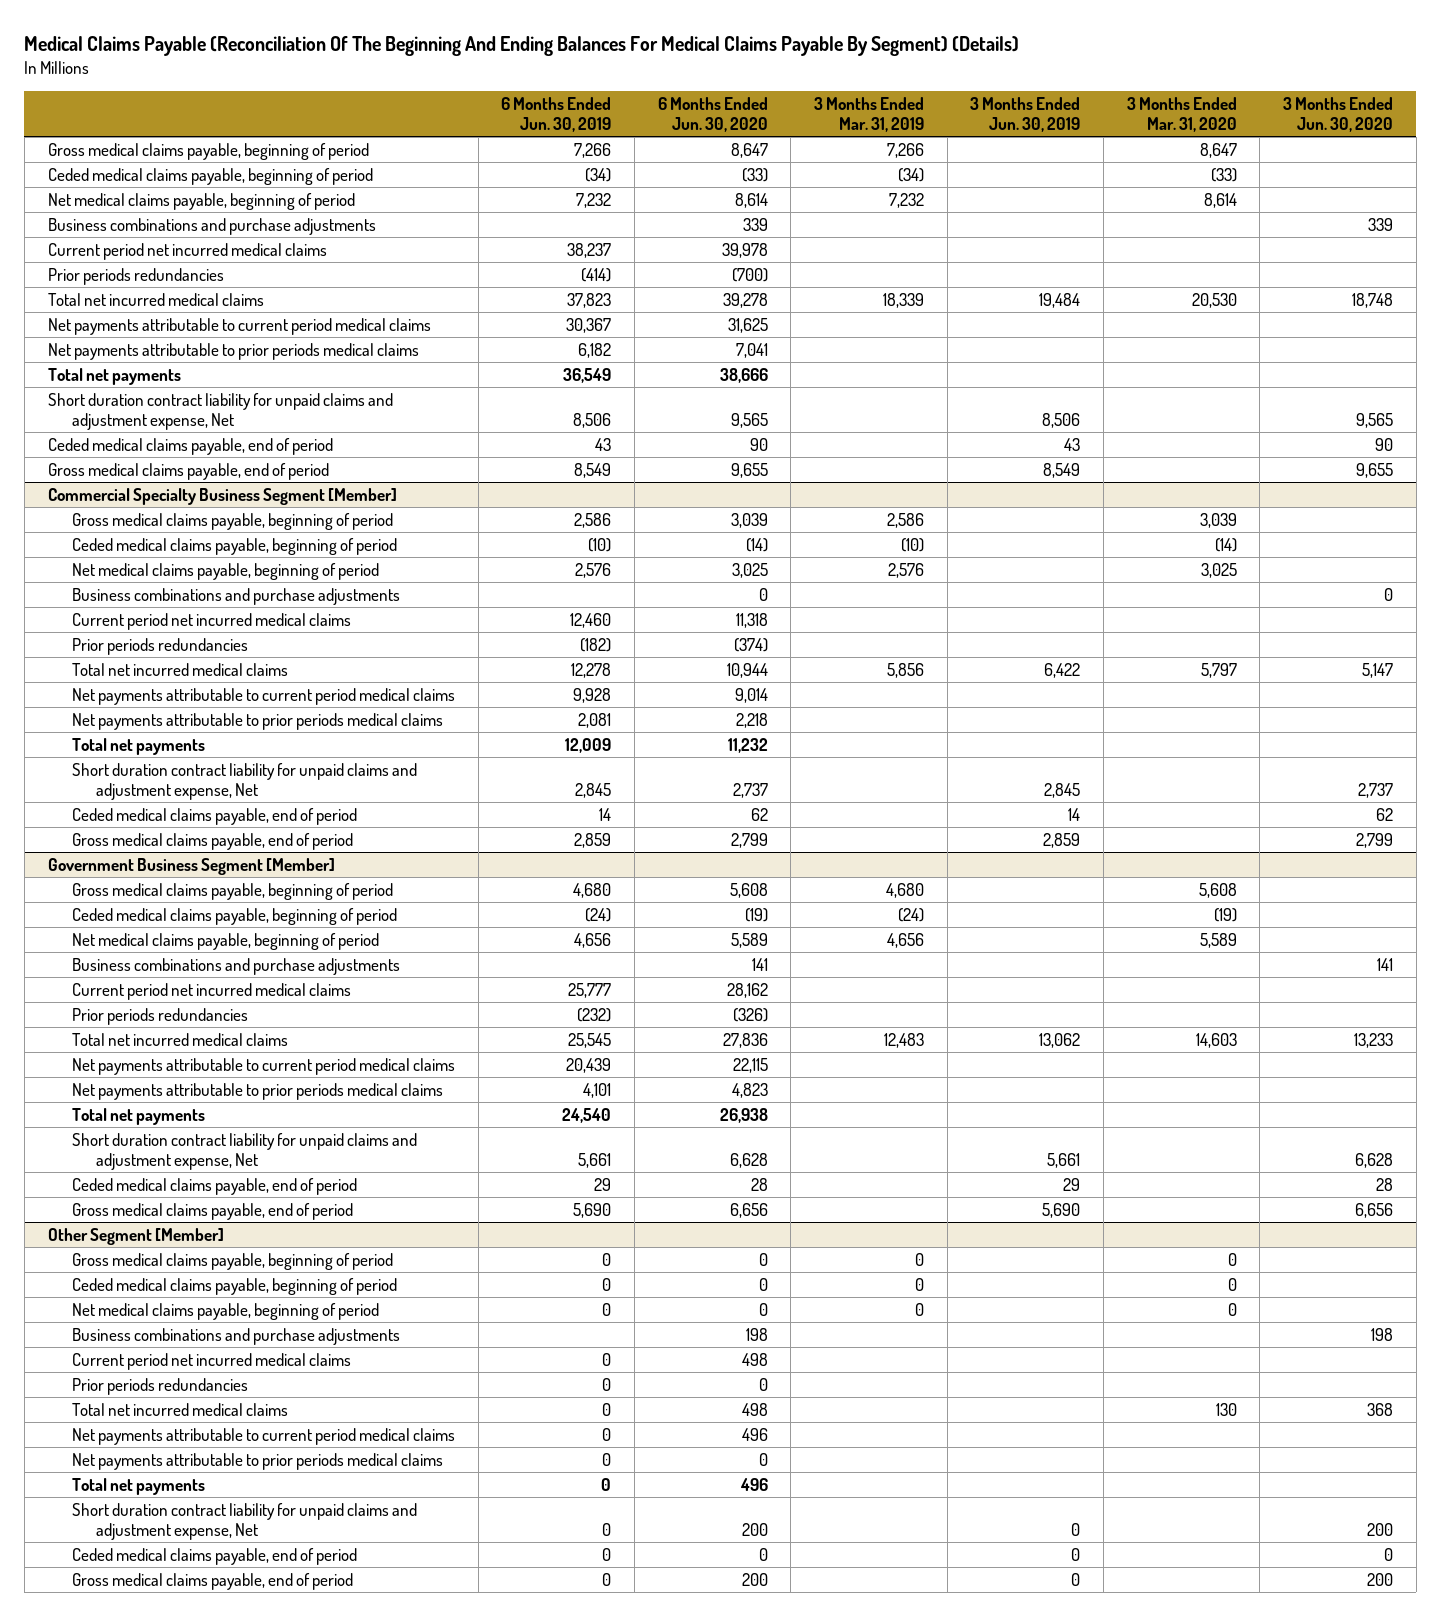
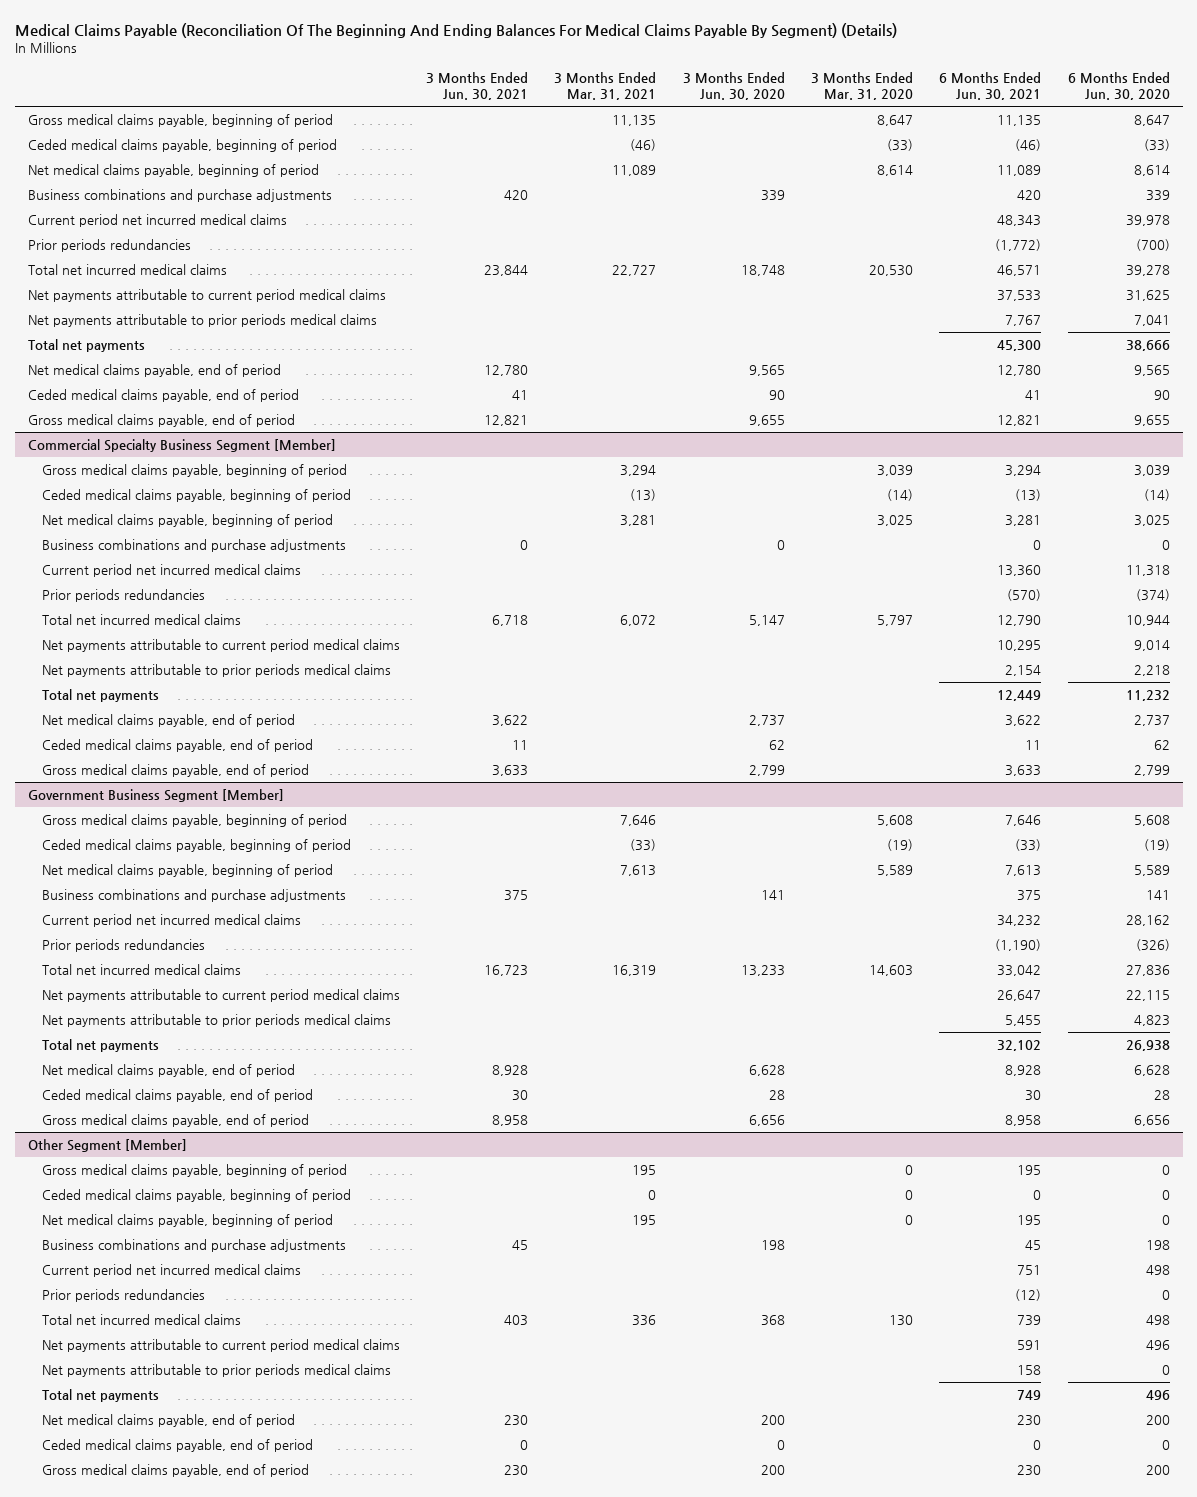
[501,97,612,132] 6 Months Ended Jun. 30, 2019 -> none
[813,97,924,132] 3 Months Ended Mar. 31, 2019 -> none
[970,97,1081,132] 3 Months Ended Jun. 30, 2019 -> none
none -> [425,72,528,101] 3 Months Ended Jun. 30, 2021
none -> [554,72,657,101] 3 Months Ended Mar. 31, 2021
none -> [939,72,1042,101] 6 Months Ended Jun. 30, 2021
[47,392,393,430] Short duration contract liability for unpaid claims and adjustment expense, Net -> [27,364,281,378] Net medical claims payable, end of period
[71,762,417,800] Short duration contract liability for unpaid claims and adjustment expense, Net -> [41,714,295,728] Net medical claims payable, end of period
[71,1132,417,1170] Short duration contract liability for unpaid claims and adjustment expense, Net -> [41,1064,295,1078] Net medical claims payable, end of period
[71,1502,417,1540] Short duration contract liability for unpaid claims and adjustment expense, Net -> [41,1414,295,1428] Net medical claims payable, end of period

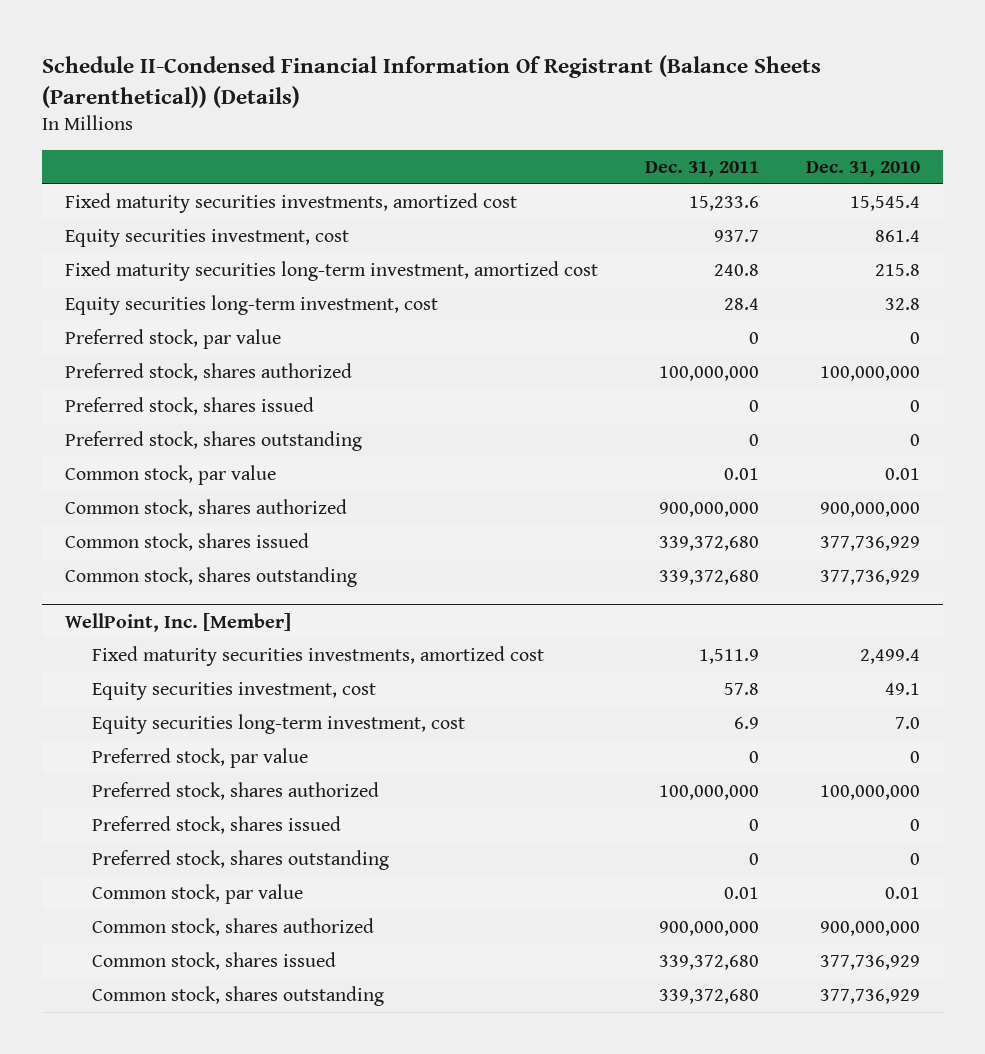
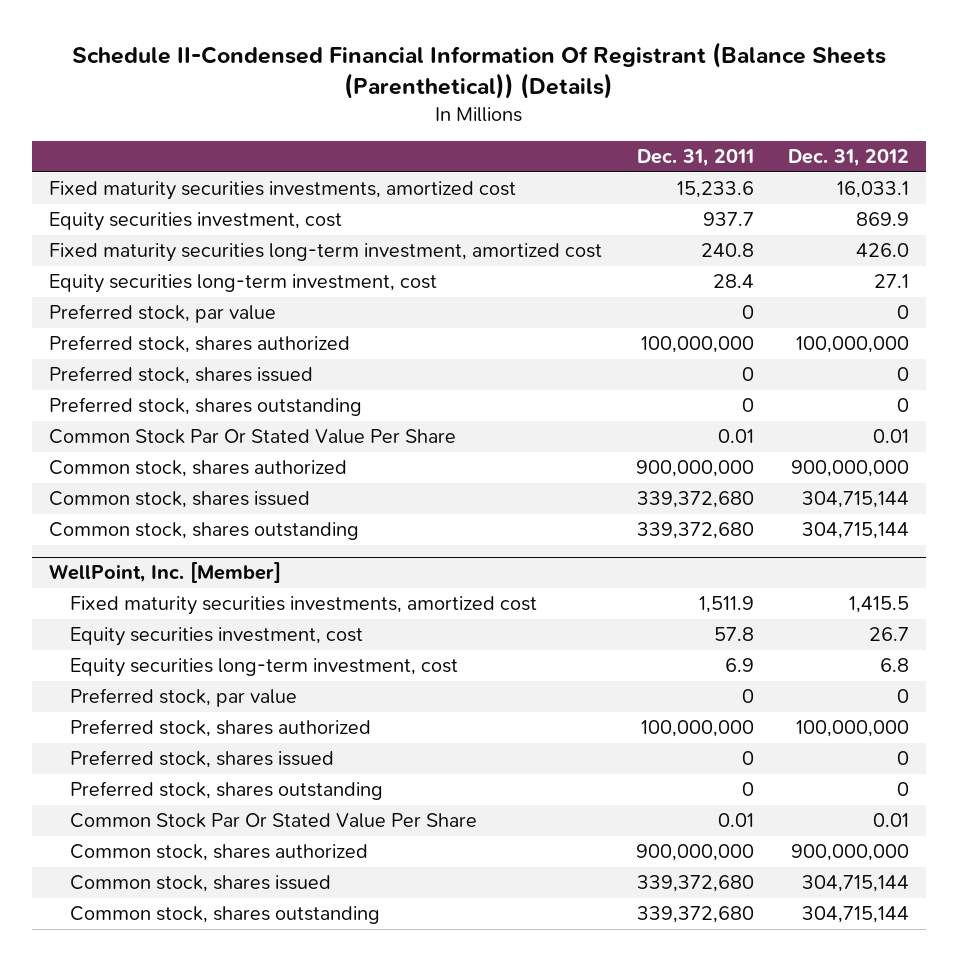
[805,161,920,178] Dec. 31, 2010 -> none
none -> [788,149,910,168] Dec. 31, 2012
[65,464,277,485] Common stock, par value -> [49,429,457,445] Common Stock Par Or Stated Value Per Share
[91,883,303,904] Common stock, par value -> [70,813,478,829] Common Stock Par Or Stated Value Per Share

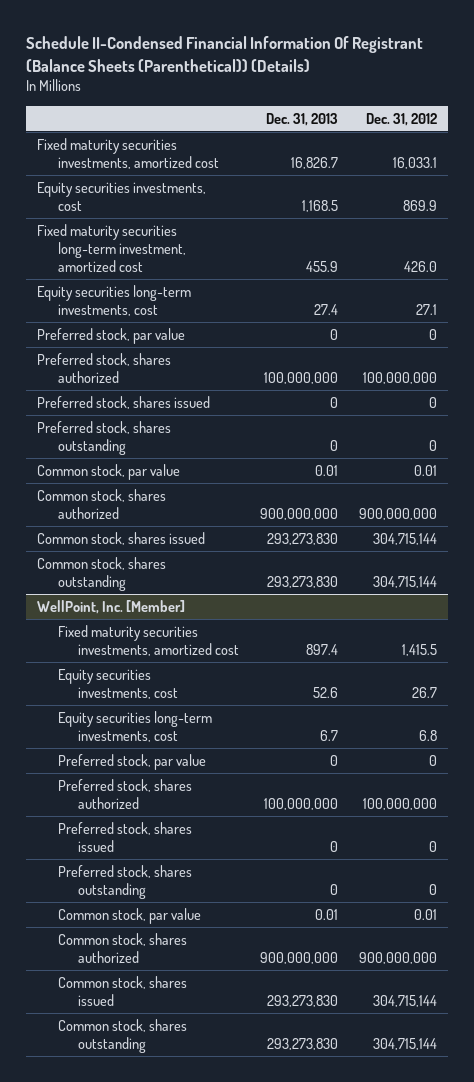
[637,149,755,168] Dec. 31, 2011 -> none
none -> [266,112,339,126] Dec. 31, 2013
[49,212,343,232] Equity securities investment, cost -> [36,181,206,211] Equity securities investments, cost
[49,274,438,294] Equity securities long-term investment, cost -> [36,284,191,316] Equity securities long-term investments, cost
[49,429,457,445] Common Stock Par Or Stated Value Per Share -> [36,463,180,480] Common stock, par value
[70,627,364,647] Equity securities investment, cost -> [57,668,179,699] Equity securities investments, cost
[70,658,459,678] Equity securities long-term investment, cost -> [57,710,212,742] Equity securities long-term investments, cost
[70,813,478,829] Common Stock Par Or Stated Value Per Share -> [57,907,201,924] Common stock, par value

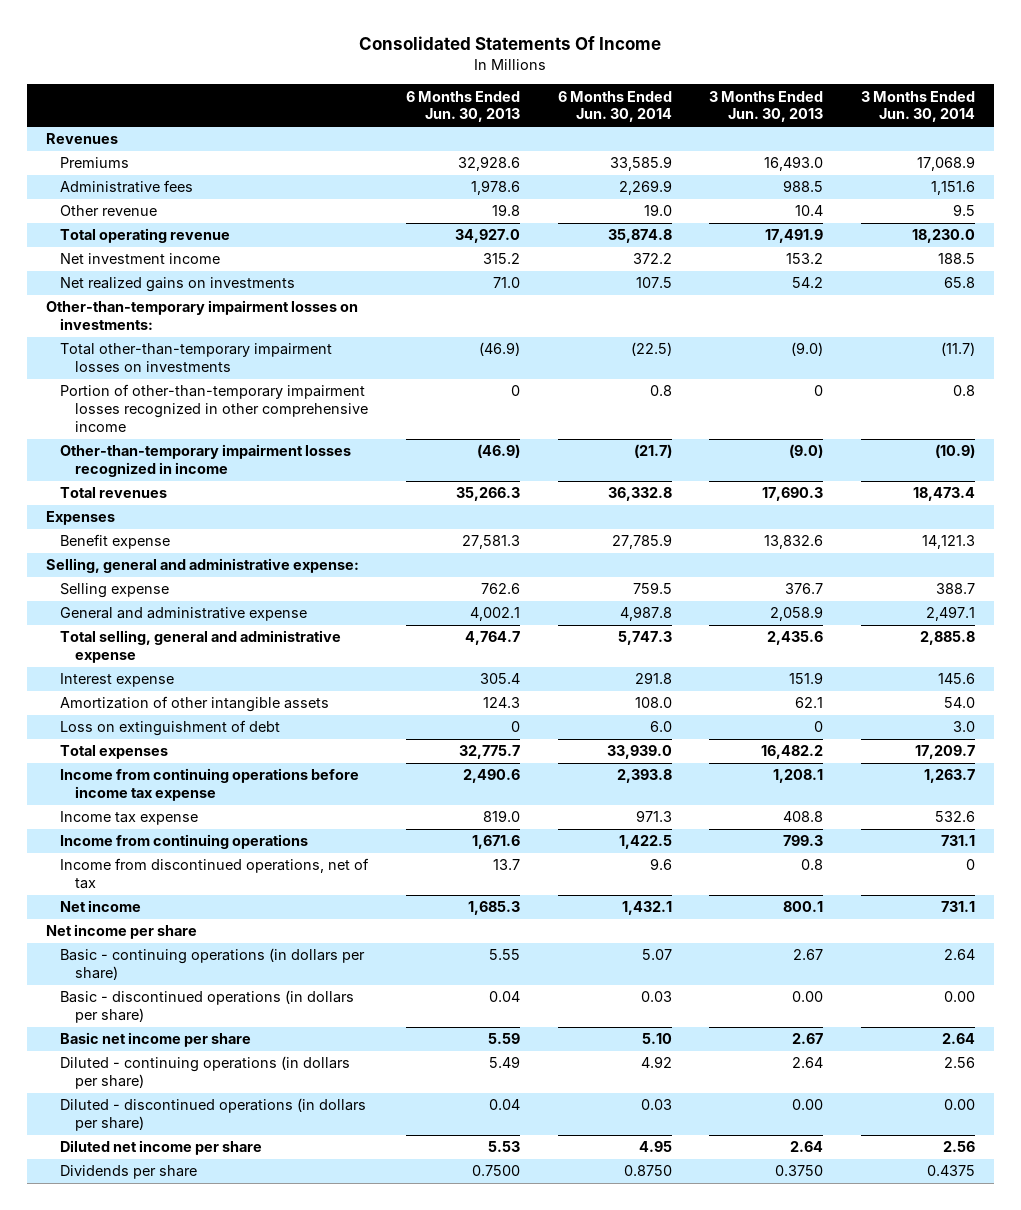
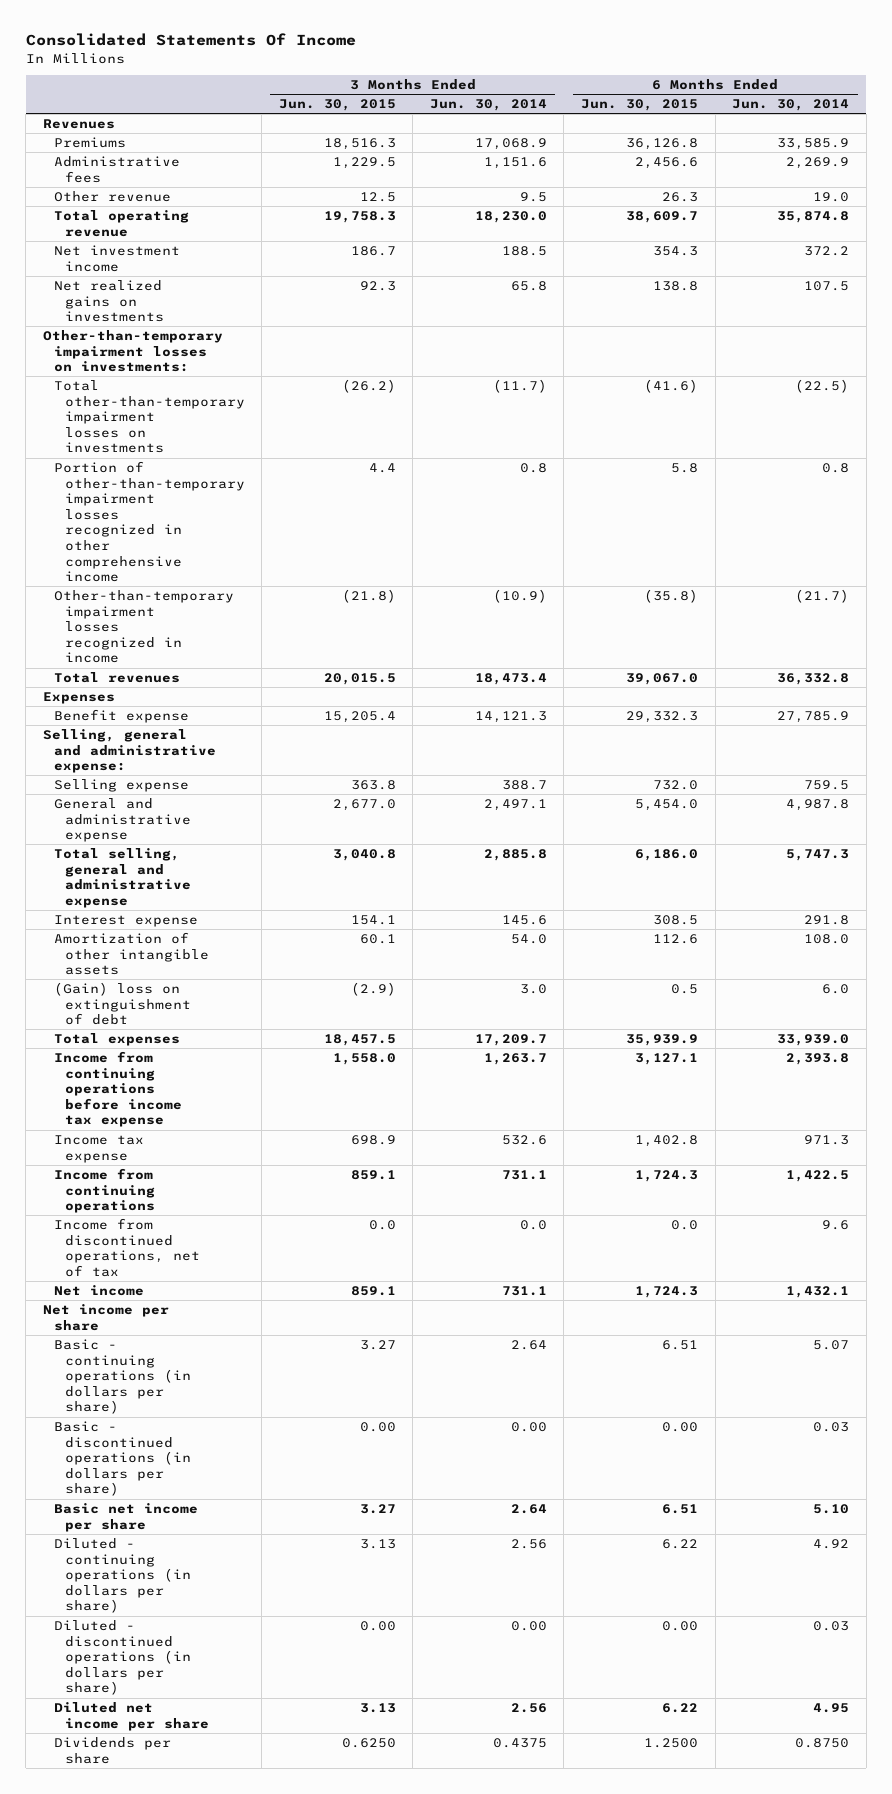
[405,90,520,123] 6 Months Ended Jun. 30, 2013 -> none
[709,90,824,123] 3 Months Ended Jun. 30, 2013 -> none
none -> [278,99,396,112] Jun. 30, 2015
none -> [581,99,699,112] Jun. 30, 2015
[60,720,281,737] Loss on extinguishment of debt -> [53,981,191,1026] (Gain) loss on extinguishment of debt
[966,859,976,871] 0 -> [519,1219,547,1230] 0.0

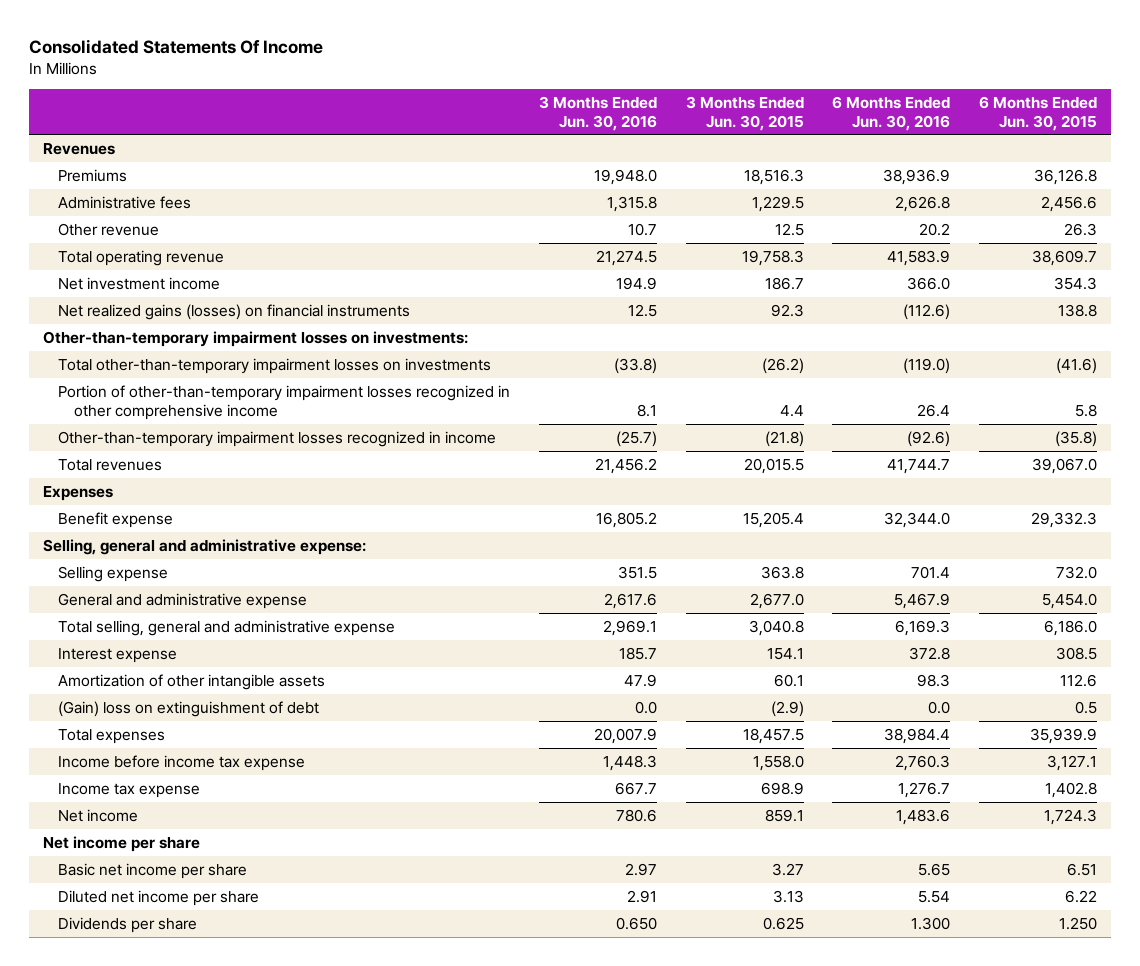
[429,99,547,112] Jun. 30, 2014 -> none
[732,99,850,112] Jun. 30, 2014 -> none
none -> [539,95,658,131] 3 Months Ended Jun. 30, 2016
none -> [832,95,951,131] 6 Months Ended Jun. 30, 2016
[53,279,164,323] Net realized gains on investments -> [58,303,411,320] Net realized gains (losses) on financial instruments
[53,1050,182,1128] Income from continuing operations before income tax expense -> [58,754,306,771] Income before income tax expense
[53,1167,155,1214] Income from continuing operations -> none
[53,1217,200,1277] Income from discontinued operations, net of tax -> none
[53,1338,191,1415] Basic - continuing operations (in dollars per share) -> none
[53,1420,191,1497] Basic - discontinued operations (in dollars per share) -> none
[53,1537,191,1614] Diluted - continuing operations (in dollars per share) -> none
[53,1619,191,1696] Diluted - discontinued operations (in dollars per share) -> none
[341,1737,396,1748] 0.6250 -> [762,916,804,930] 0.625
[644,1737,699,1748] 1.2500 -> [1058,916,1097,930] 1.250

